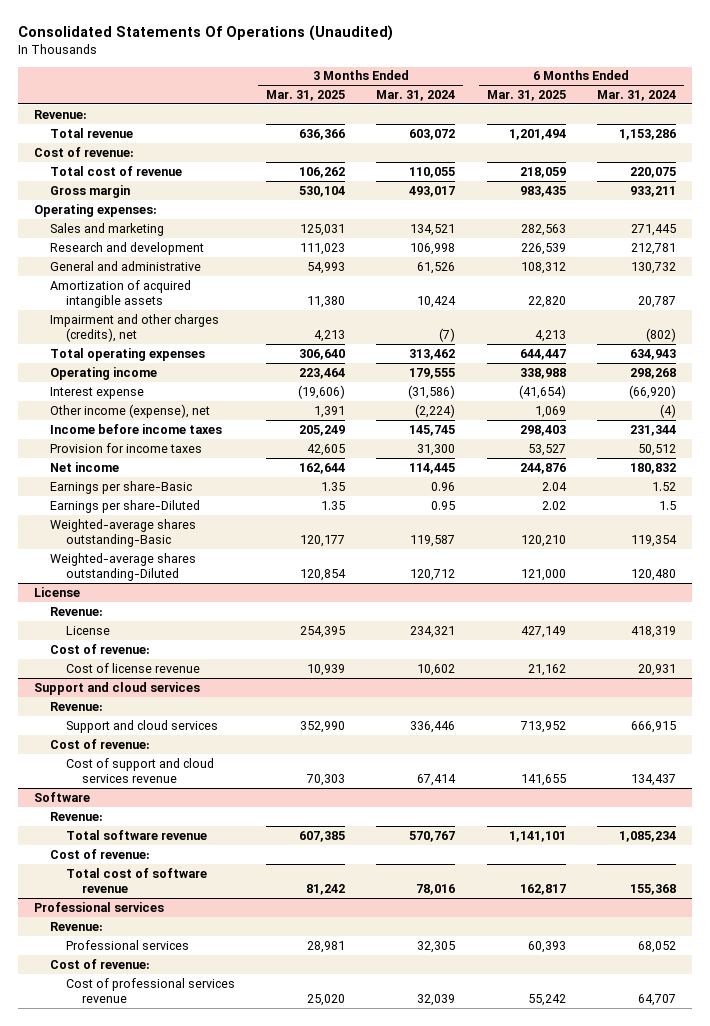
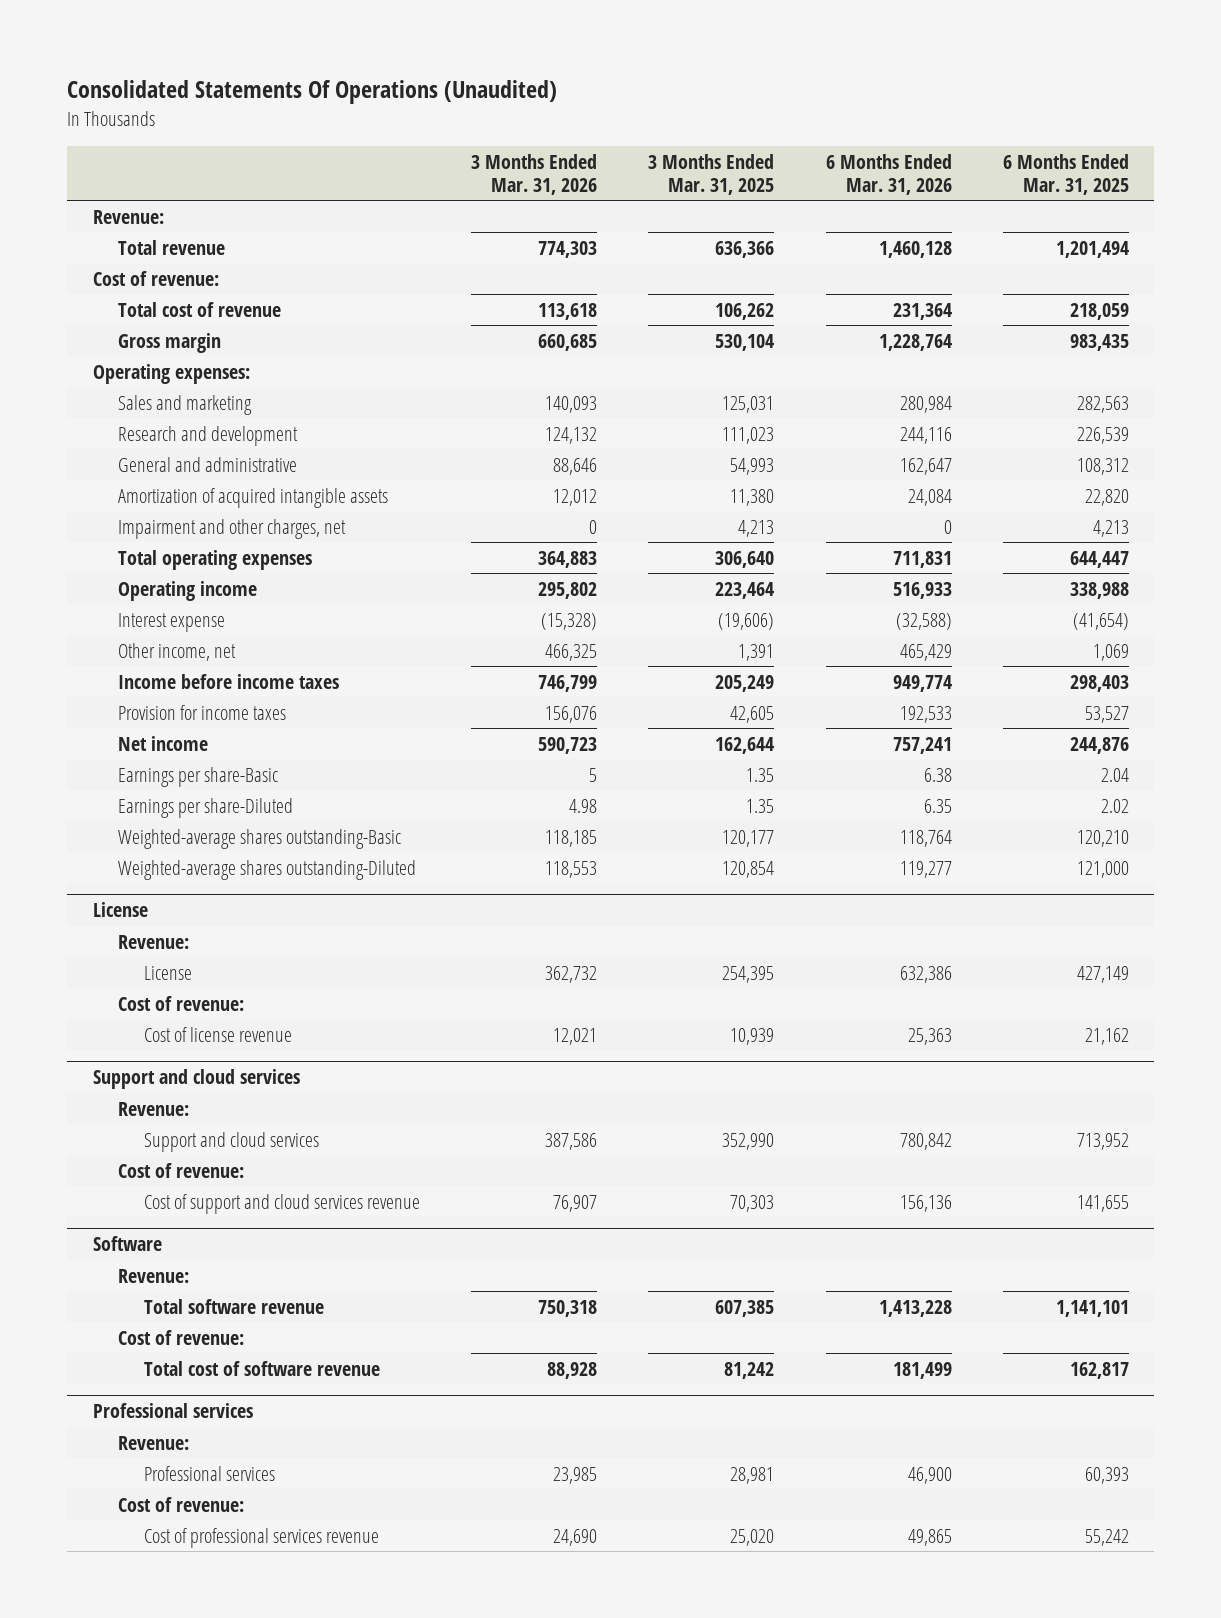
[376,89,456,101] Mar. 31, 2024 -> none
[596,89,676,101] Mar. 31, 2024 -> none
none -> [471,153,598,196] 3 Months Ended Mar. 31, 2026
none -> [825,153,952,196] 6 Months Ended Mar. 31, 2026
[49,313,219,343] Impairment and other charges (credits), net -> [118,518,347,539] Impairment and other charges, net
[49,403,210,418] Other income (expense), net -> [118,642,237,661] Other income, net

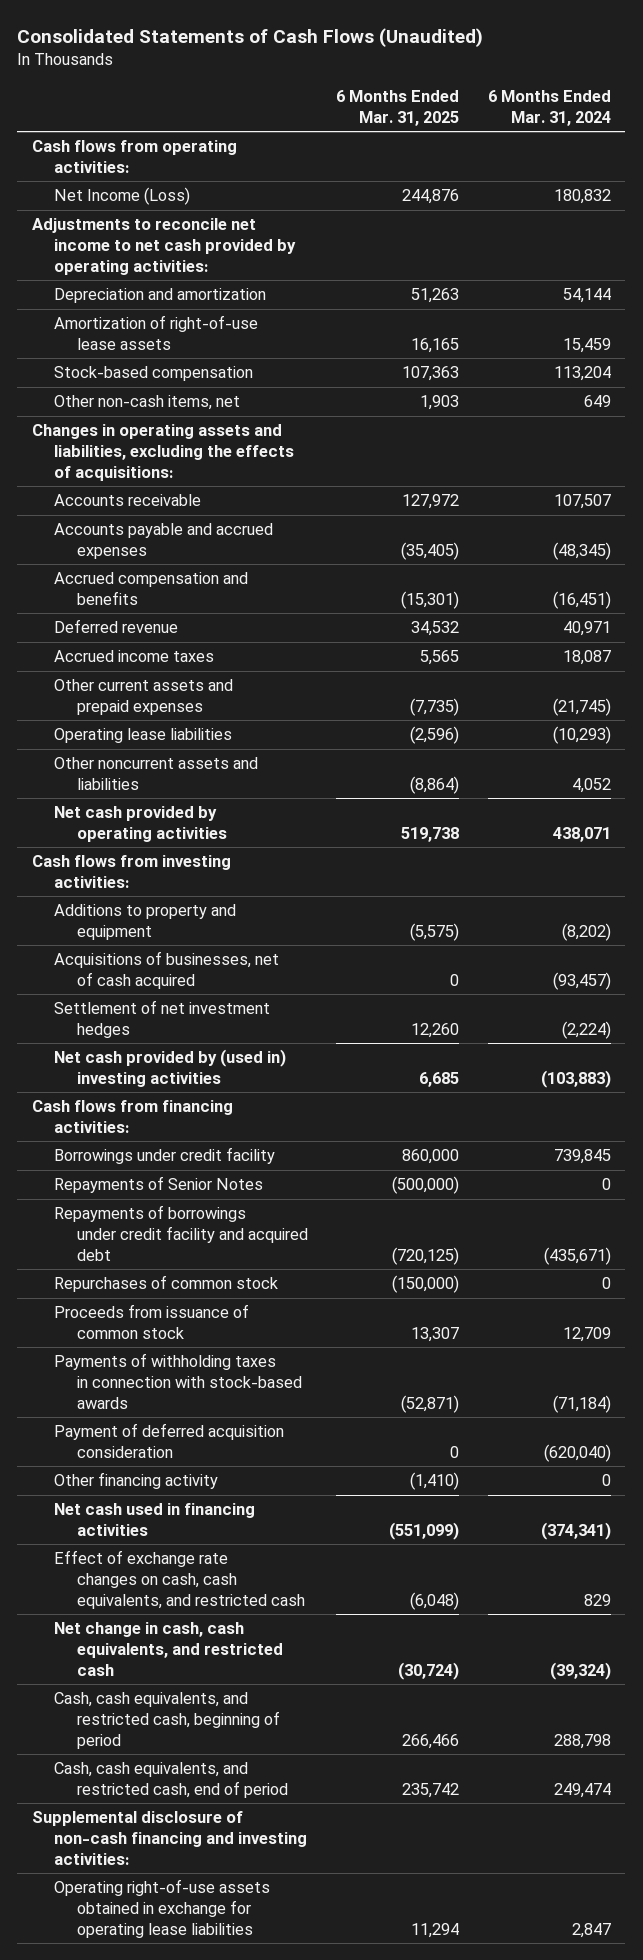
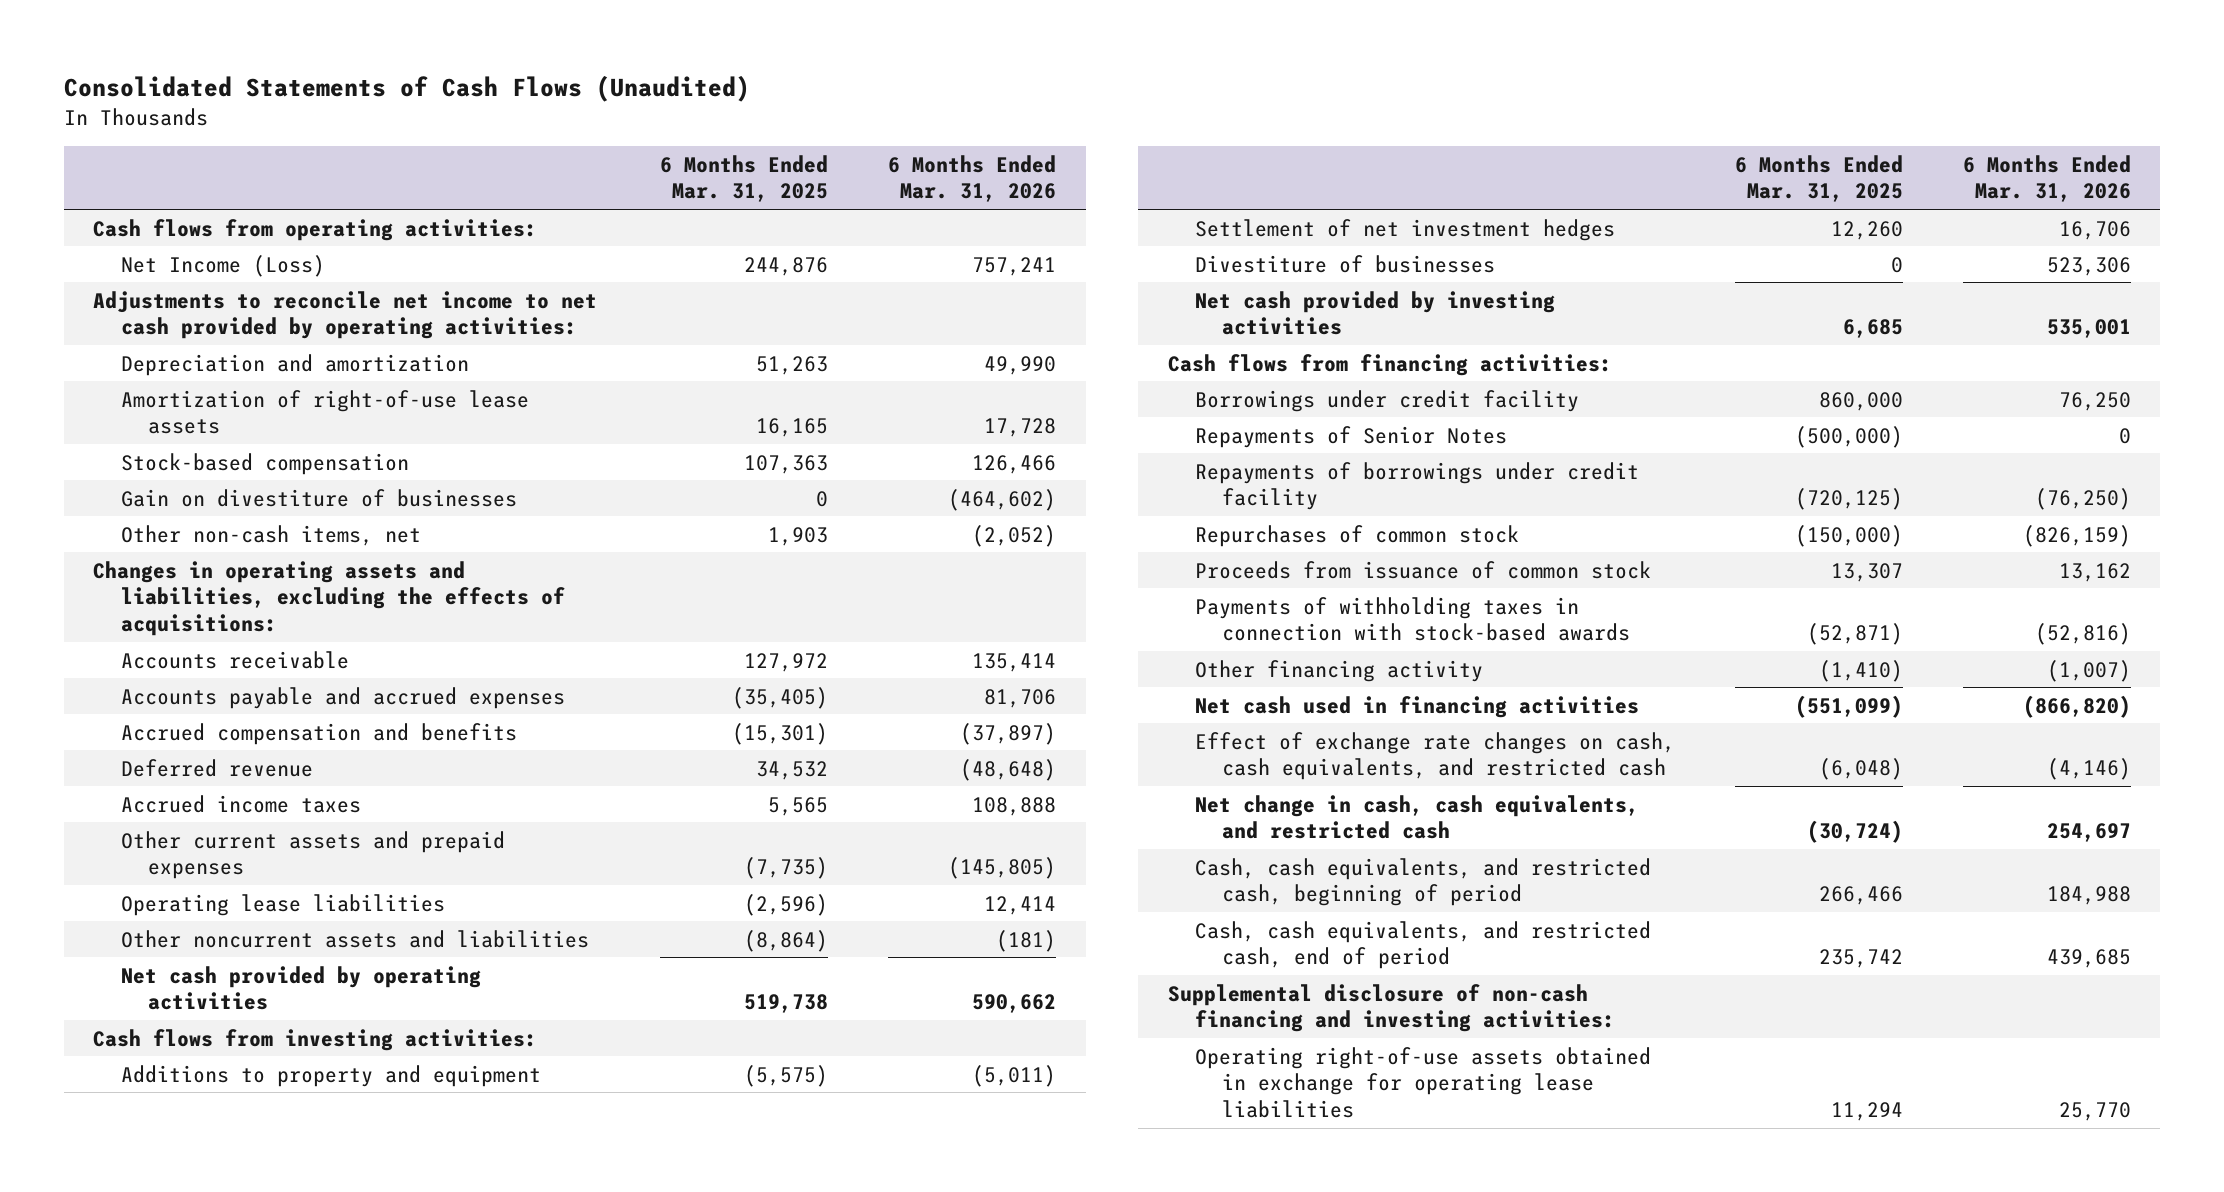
[487,90,611,126] 6 Months Ended Mar. 31, 2024 -> none
none -> [887,154,1056,203] 6 Months Ended Mar. 31, 2026
none -> [120,488,517,507] Gain on divestiture of businesses
[54,951,280,989] Acquisitions of businesses, net of cash acquired -> none
none -> [1195,254,1496,273] Divestiture of businesses
[54,1049,287,1087] Net cash provided by (used in) investing activities -> [1195,290,1556,336] Net cash provided by investing activities
[54,1205,308,1261] Repayments of borrowings under credit facility and acquired debt -> [1195,461,1640,511] Repayments of borrowings under credit facility
[54,1423,285,1458] Payment of deferred acquisition consideration -> none

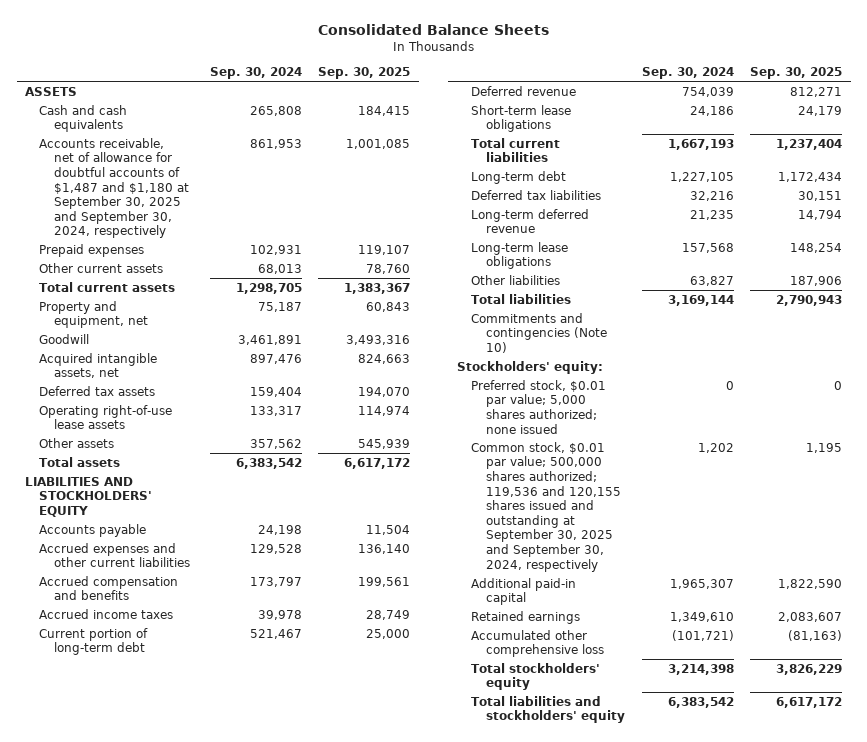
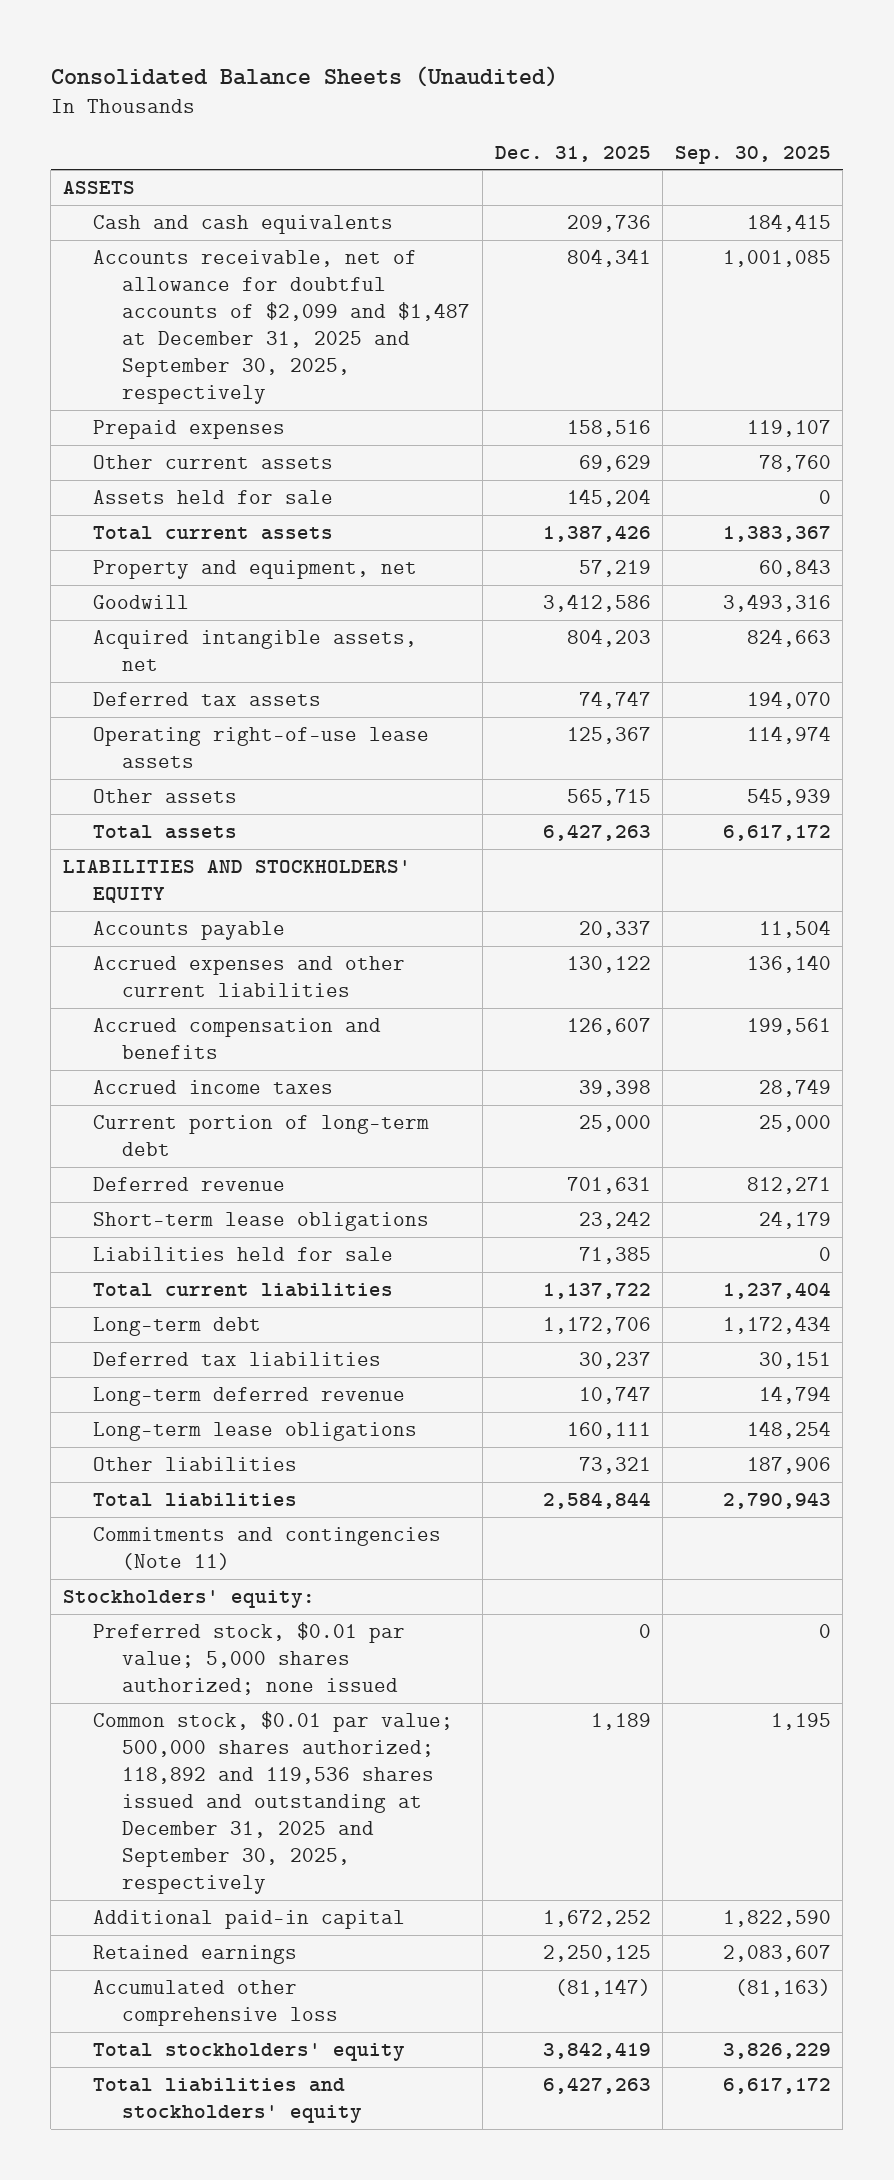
[317,23,549,35] Consolidated Balance Sheets -> [50,66,558,88] Consolidated Balance Sheets (Unaudited)
[209,67,302,80] Sep. 30, 2024 -> none
none -> [494,145,651,162] Dec. 31, 2025
[39,137,190,239] Accounts receivable, net of allowance for doubtful accounts of $1,487 and $1,180 at September 30, 2025 and September 30, 2024, respectively -> [92,250,471,405] Accounts receivable, net of allowance for doubtful accounts of $2,099 and $1,487 at December 31, 2025 and September 30, 2025, respectively
none -> [92,490,333,505] Assets held for sale
none -> [92,1247,393,1262] Liabilities held for sale
[471,312,607,353] Commitments and contingencies (Note 10) -> [92,1527,441,1571] Commitments and contingencies (Note 11)
[471,441,621,572] Common stock, $0.01 par value; 500,000 shares authorized; 119,536 and 120,155 shares issued and outstanding at September 30, 2025 and September 30, 2024, respectively -> [92,1711,453,1895] Common stock, $0.01 par value; 500,000 shares authorized; 118,892 and 119,536 shares issued and outstanding at December 31, 2025 and September 30, 2025, respectively

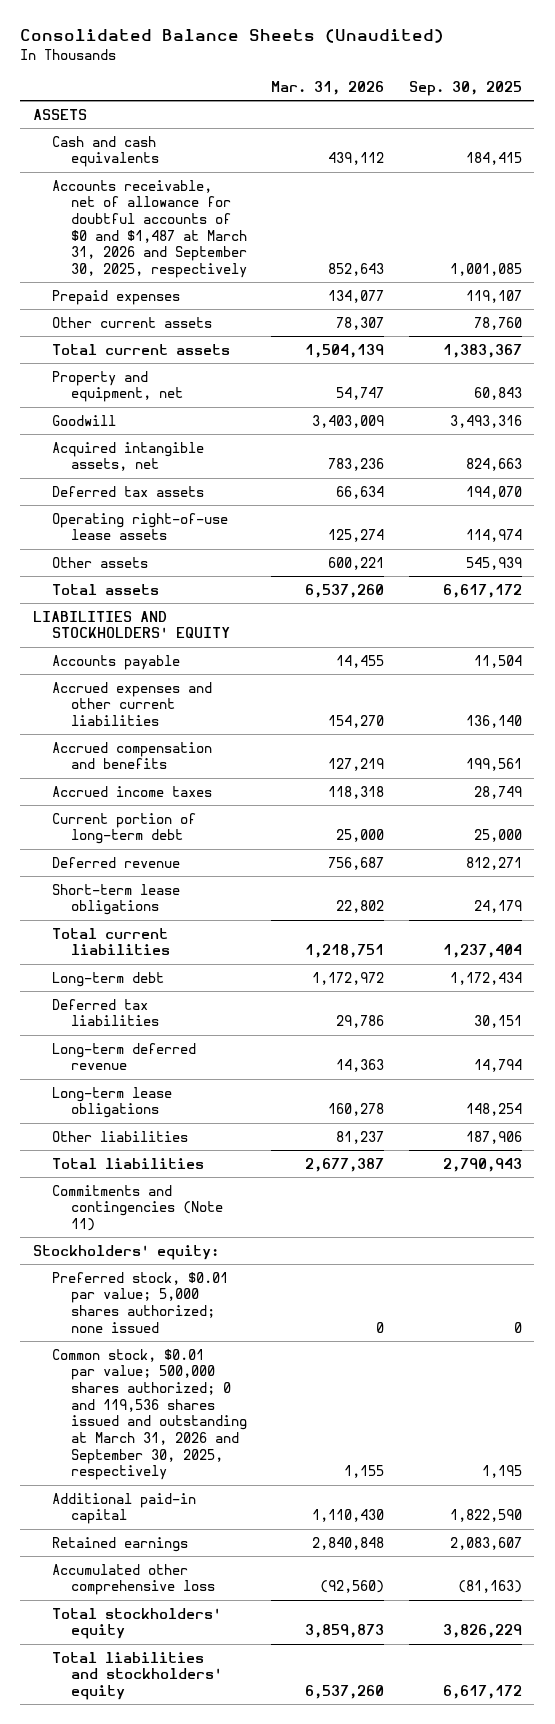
[494,145,651,162] Dec. 31, 2025 -> none
none -> [271,80,385,95] Mar. 31, 2026
[92,250,471,405] Accounts receivable, net of allowance for doubtful accounts of $2,099 and $1,487 at December 31, 2025 and September 30, 2025, respectively -> [51,179,247,279] Accounts receivable, net of allowance for doubtful accounts of $0 and $1,487 at March 31, 2026 and September 30, 2025, respectively
[92,490,333,505] Assets held for sale -> none
[92,1247,393,1262] Liabilities held for sale -> none
[92,1711,453,1895] Common stock, $0.01 par value; 500,000 shares authorized; 118,892 and 119,536 shares issued and outstanding at December 31, 2025 and September 30, 2025, respectively -> [51,1348,247,1481] Common stock, $0.01 par value; 500,000 shares authorized; 0 and 119,536 shares issued and outstanding at March 31, 2026 and September 30, 2025, respectively

